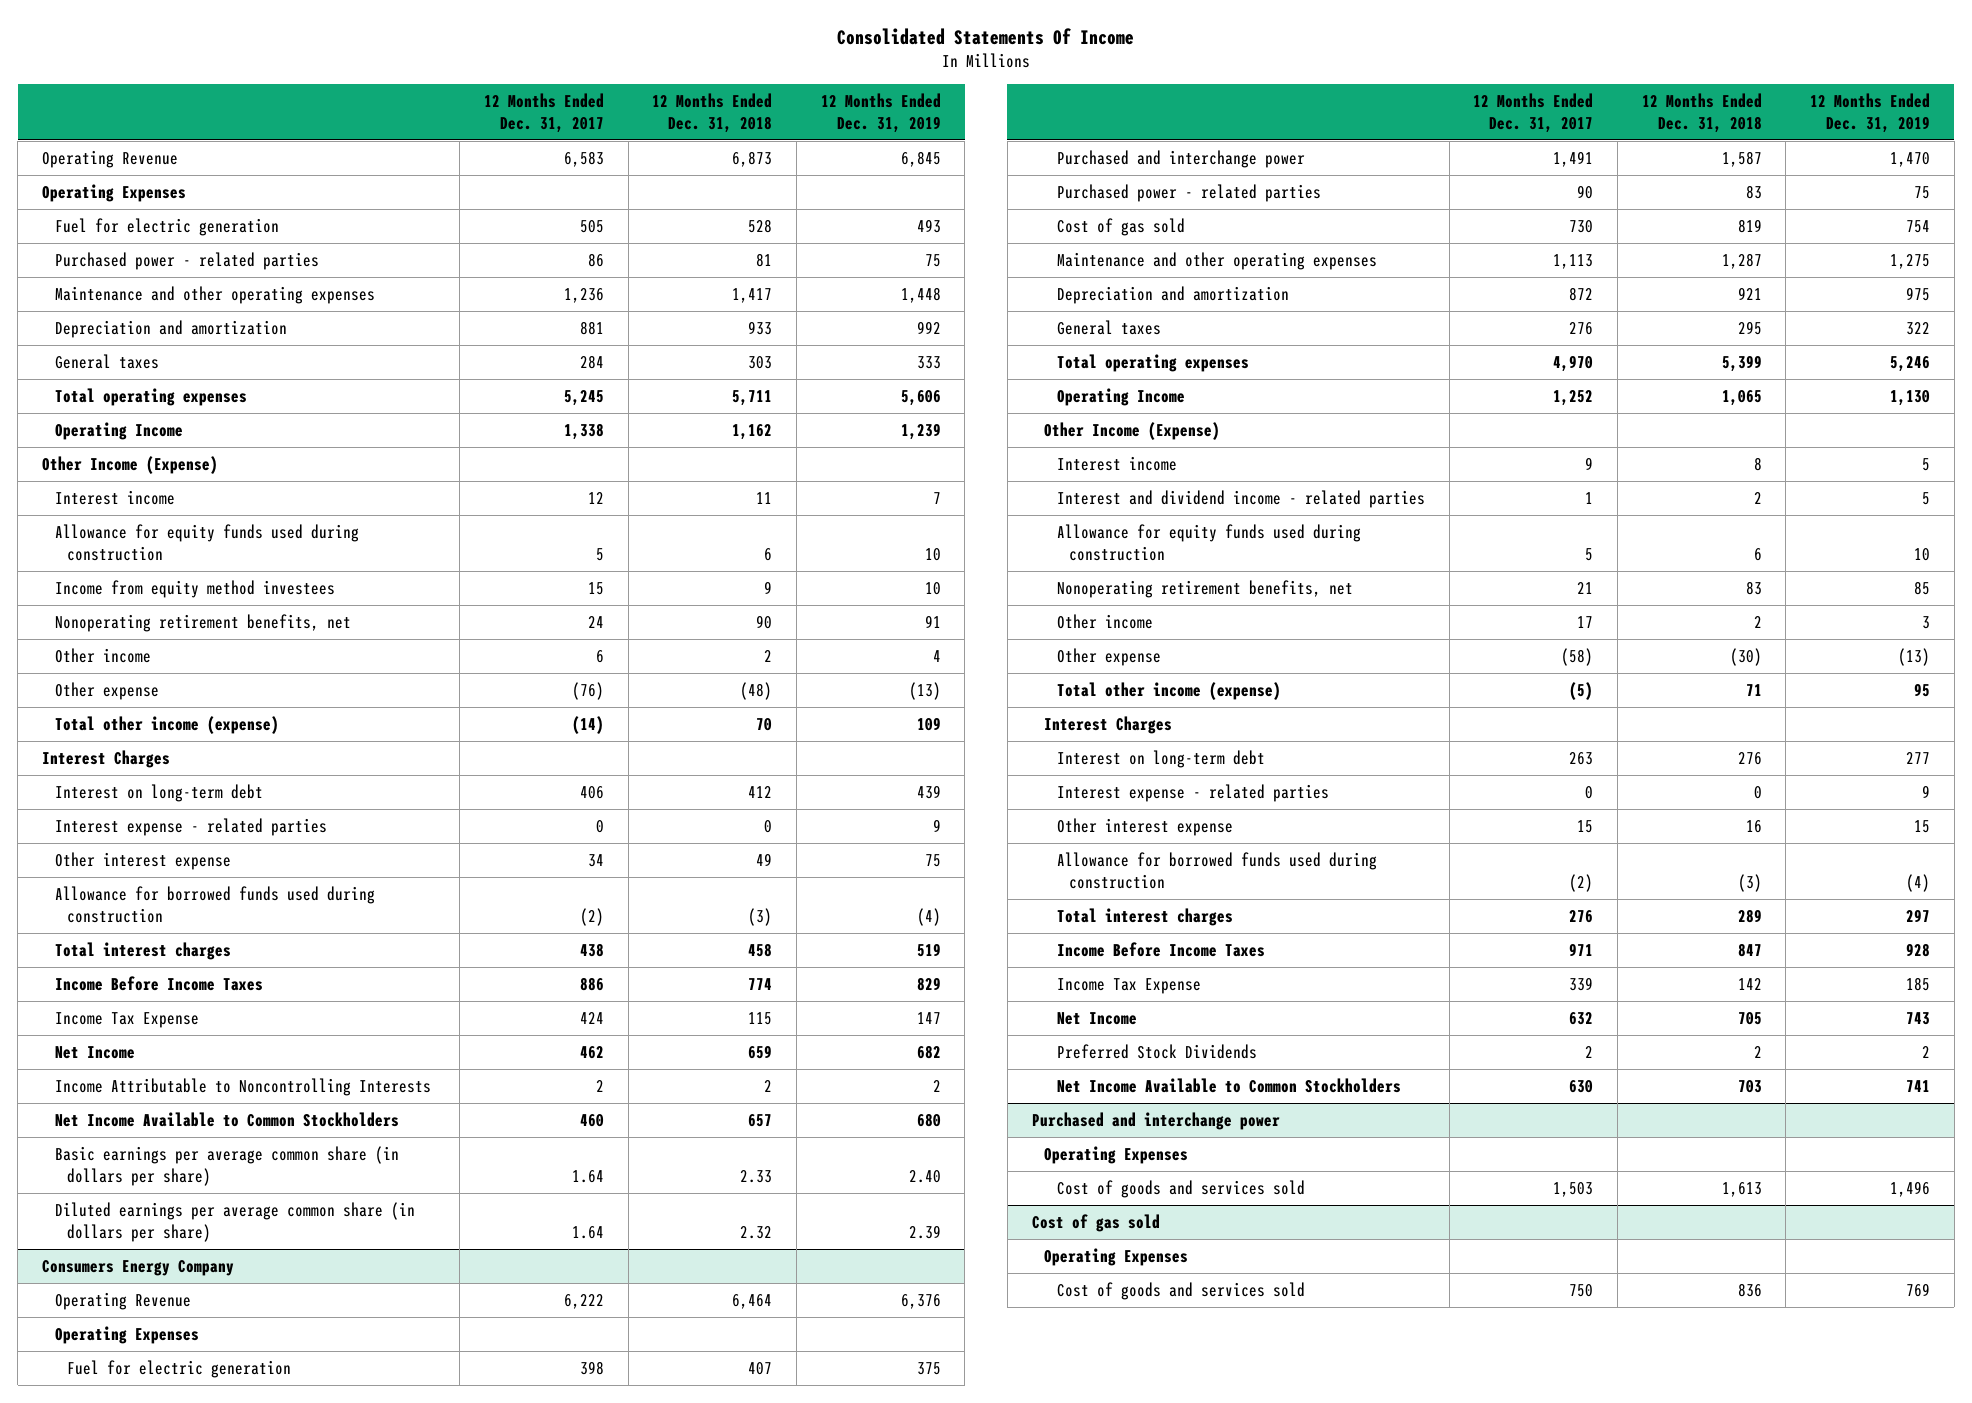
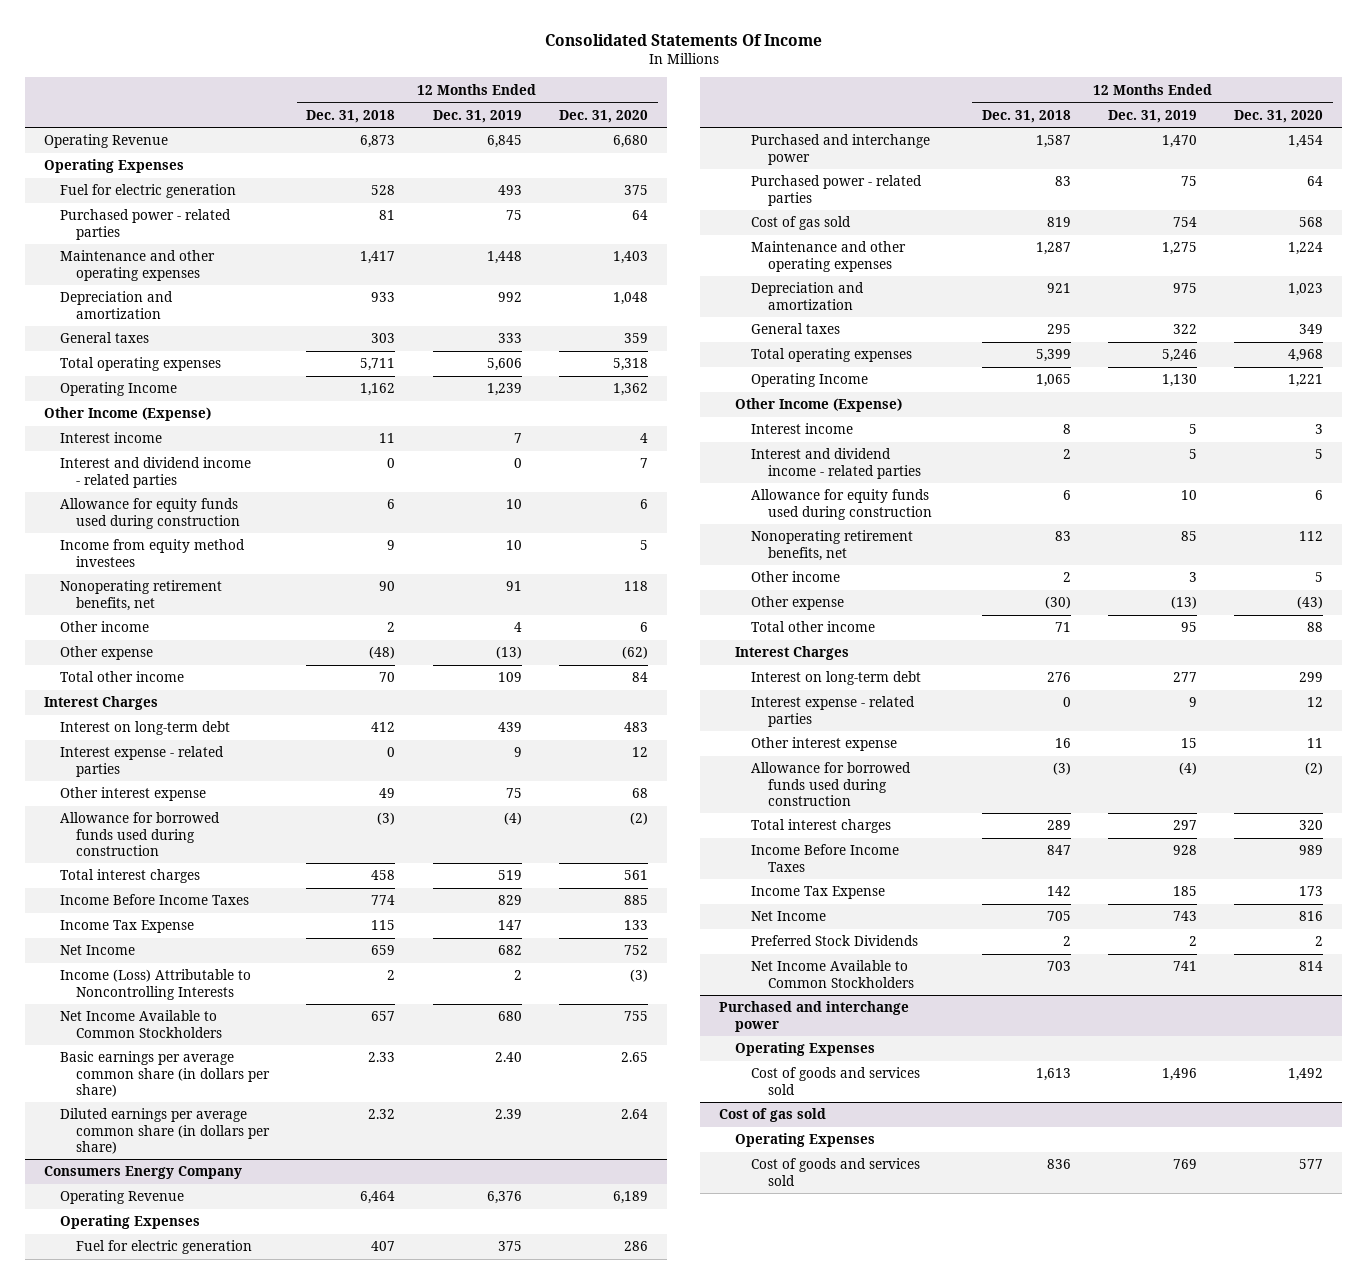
[483,93,604,133] 12 Months Ended Dec. 31, 2017 -> none
none -> [559,109,649,123] Dec. 31, 2020
none -> [59,457,251,488] Interest and dividend income - related parties
[54,715,279,734] Total other income (expense) -> [59,671,184,683] Total other income
[54,1077,431,1096] Income Attributable to Noncontrolling Interests -> [59,969,251,1000] Income (Loss) Attributable to Noncontrolling Interests
[1056,681,1281,700] Total other income (expense) -> [751,621,876,633] Total other income

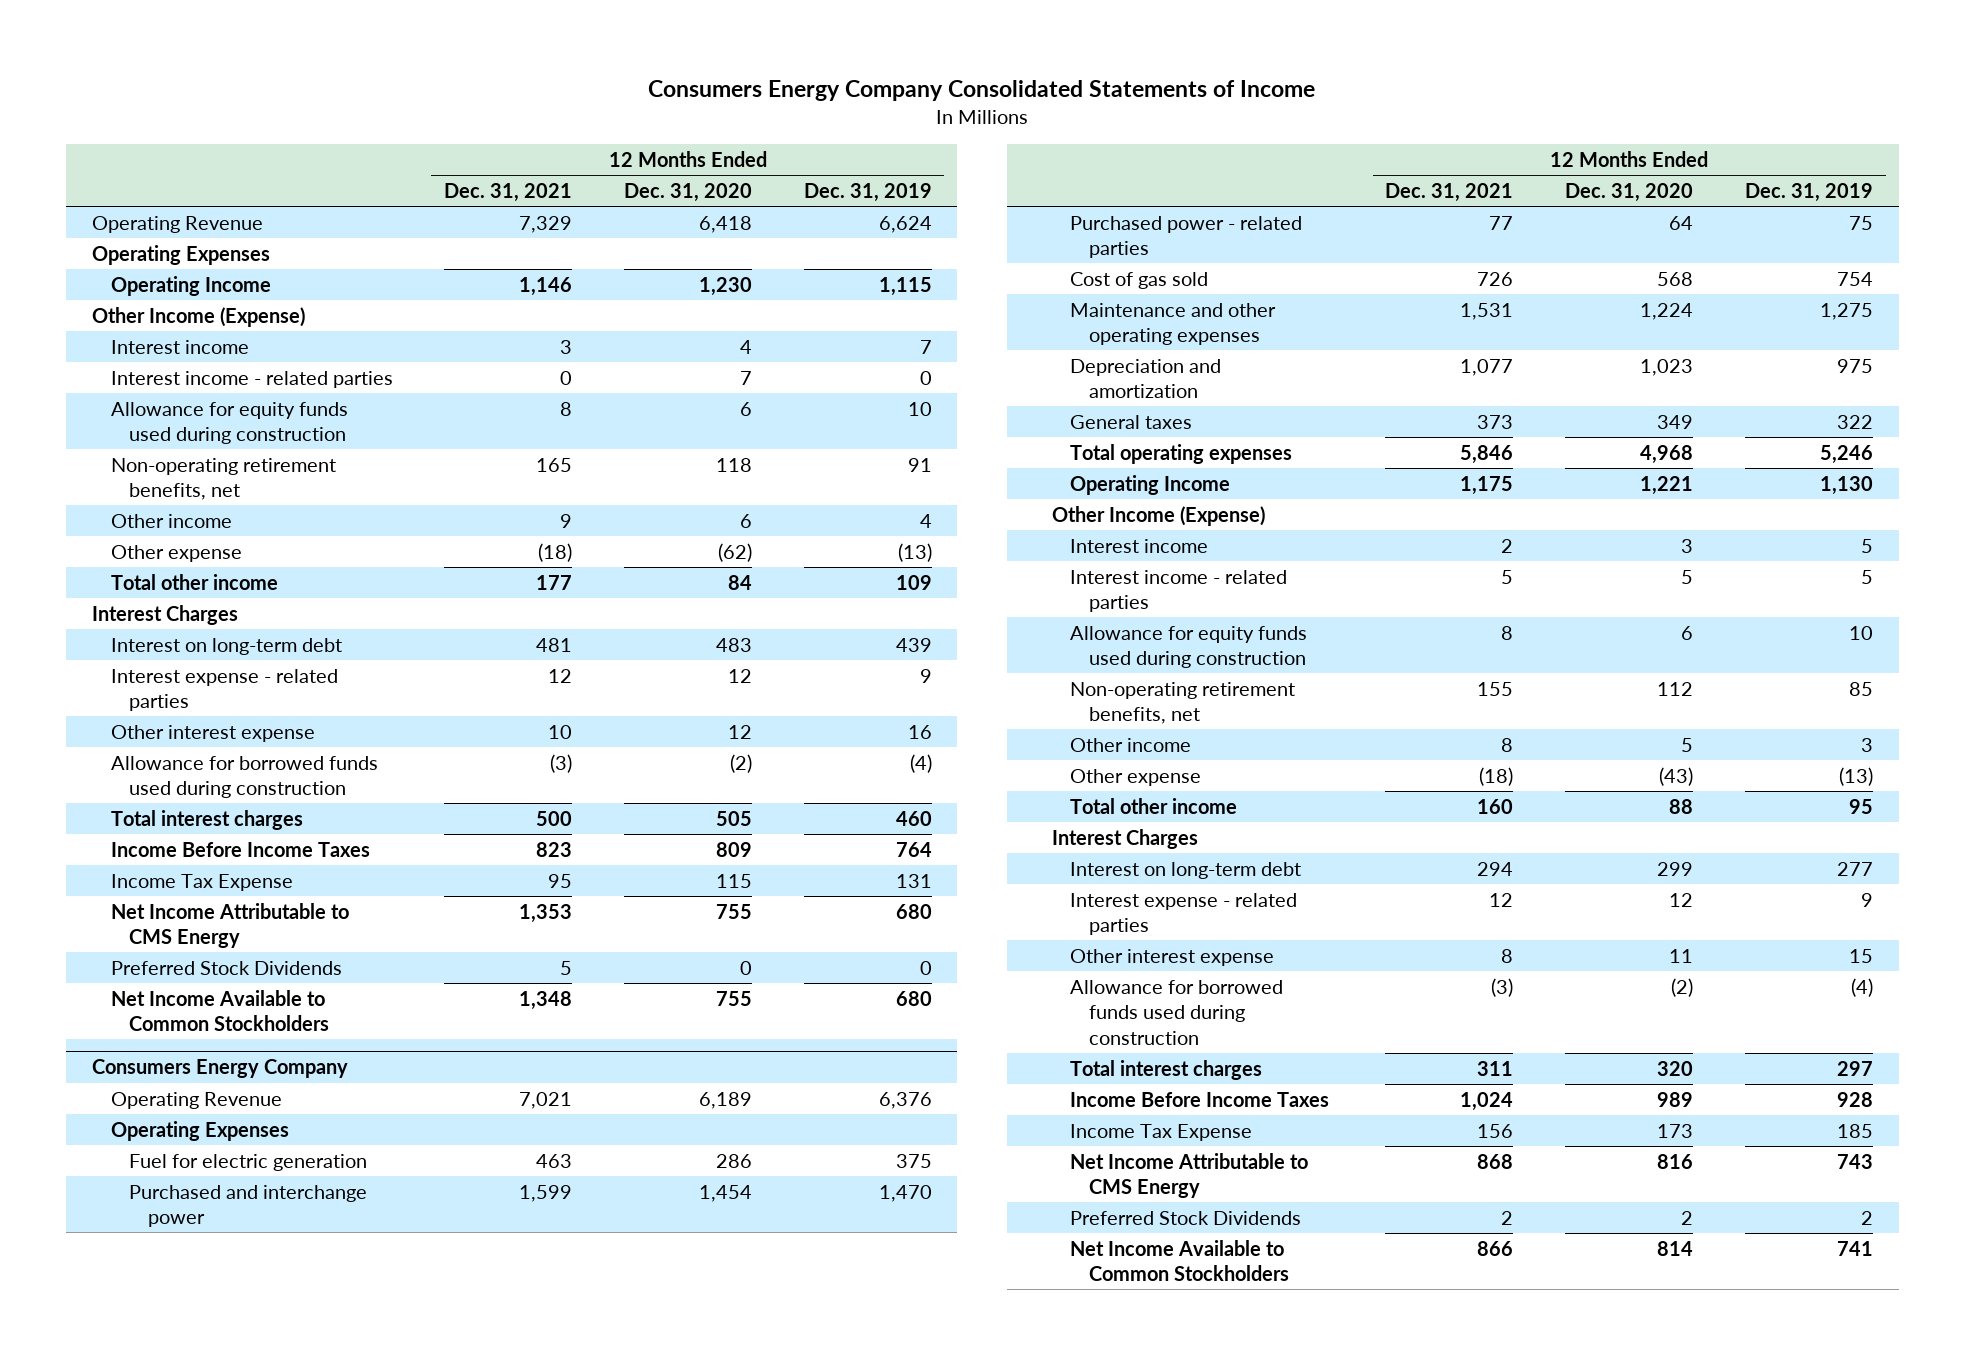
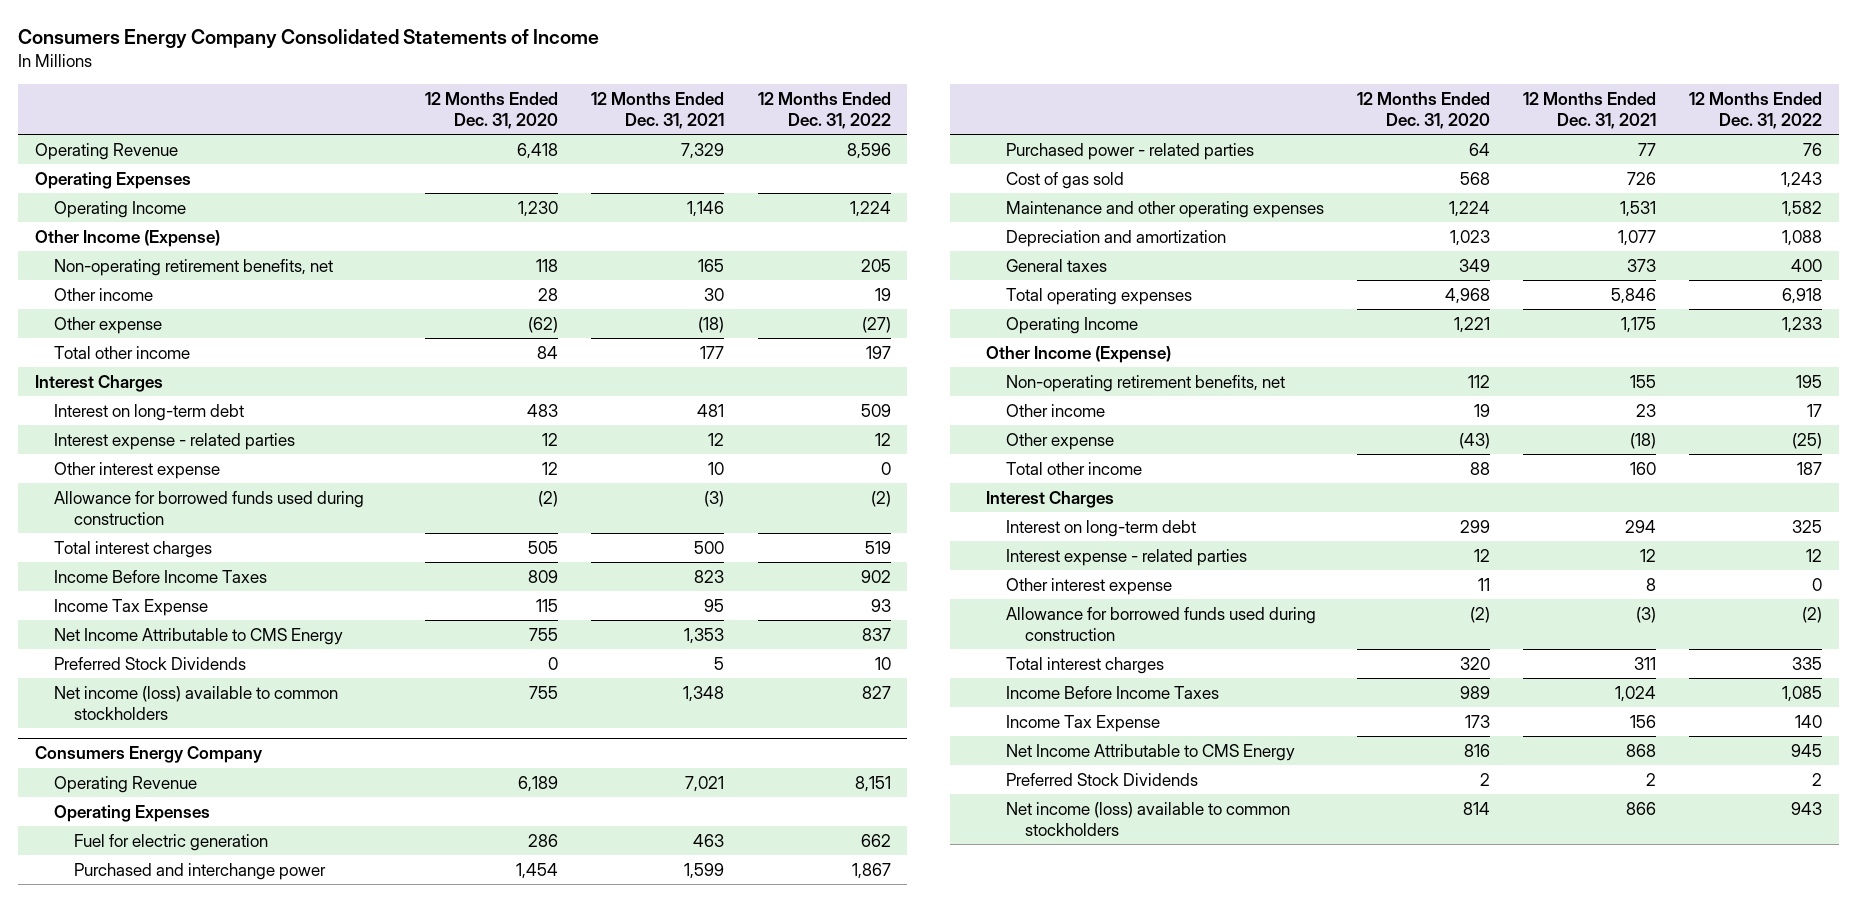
[803,182,932,202] Dec. 31, 2019 -> none
none -> [757,92,891,129] 12 Months Ended Dec. 31, 2022
[110,339,249,354] Interest income -> none
[110,370,393,388] Interest income - related parties -> none
[110,401,348,445] Allowance for equity funds used during construction -> none
[560,513,573,528] 9 -> [704,287,725,301] 30
[739,513,752,528] 6 -> [538,287,559,301] 28
[110,989,330,1032] Net Income Available to Common Stockholders -> [54,685,339,720] Net income (loss) available to common stockholders
[1070,538,1209,553] Interest income -> none
[1070,569,1288,613] Interest income - related parties -> none
[1070,625,1308,669] Allowance for equity funds used during construction -> none
[1501,737,1514,752] 8 -> [1635,403,1656,417] 23
[1681,737,1694,752] 5 -> [1473,403,1490,417] 19
[1070,1239,1289,1282] Net Income Available to Common Stockholders -> [1005,801,1290,836] Net income (loss) available to common stockholders

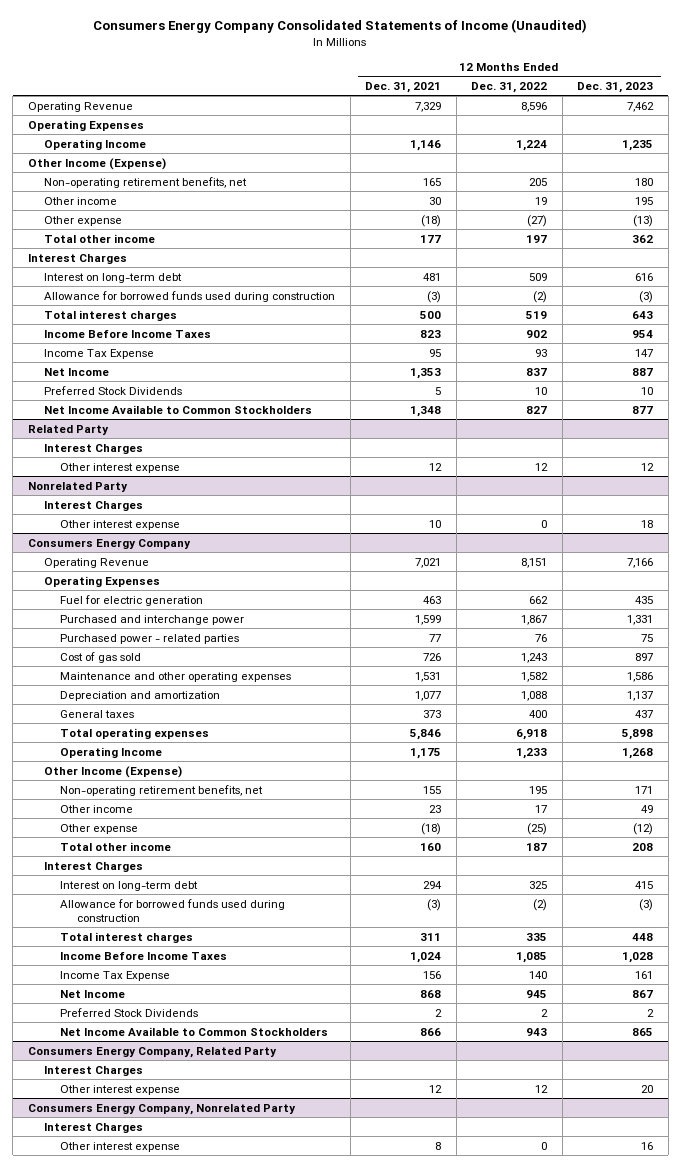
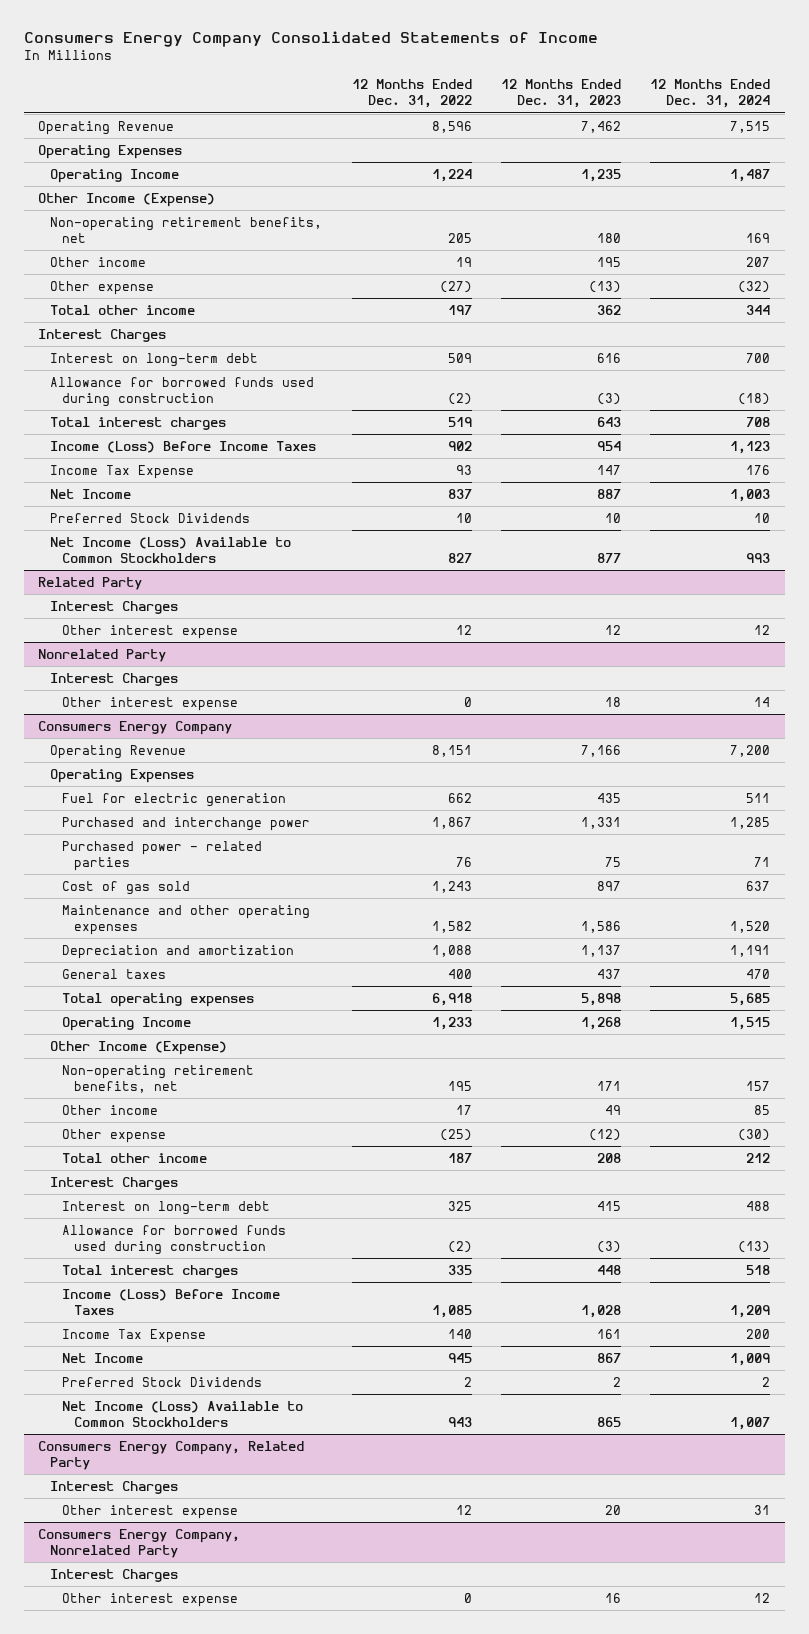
[93,19,588,34] Consumers Energy Company Consolidated Statements of Income (Unaudited) -> [23,30,598,47] Consumers Energy Company Consolidated Statements of Income
[365,82,442,94] Dec. 31, 2021 -> none
none -> [650,79,771,109] 12 Months Ended Dec. 31, 2024
[44,329,212,338] Income Before Income Taxes -> [50,440,317,453] Income (Loss) Before Income Taxes
[44,404,313,414] Net Income Available to Common Stockholders -> [50,536,292,563] Net Income (Loss) Available to Common Stockholders
[60,951,228,960] Income Before Income Taxes -> [62,1288,281,1315] Income (Loss) Before Income Taxes
[60,1026,329,1036] Net Income Available to Common Stockholders -> [62,1400,304,1427] Net Income (Loss) Available to Common Stockholders

